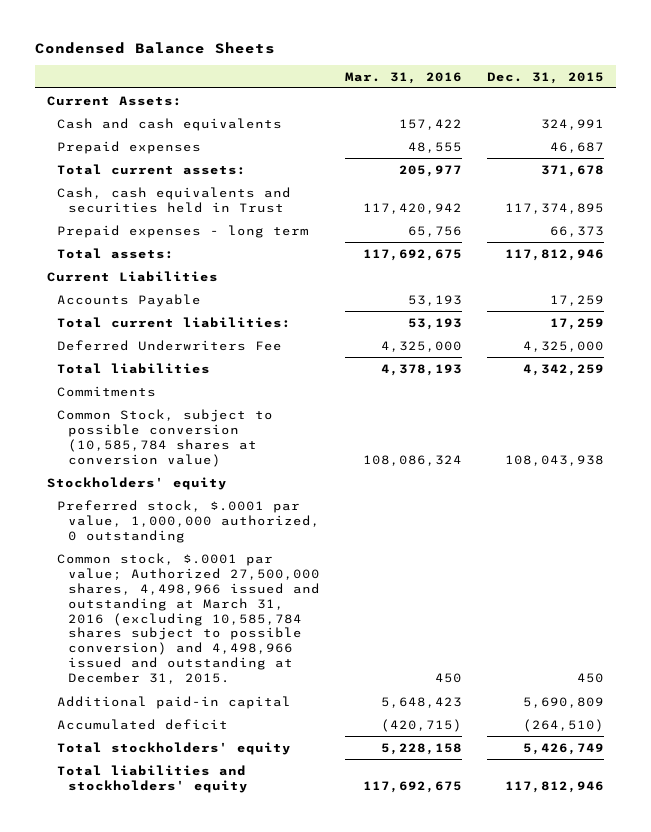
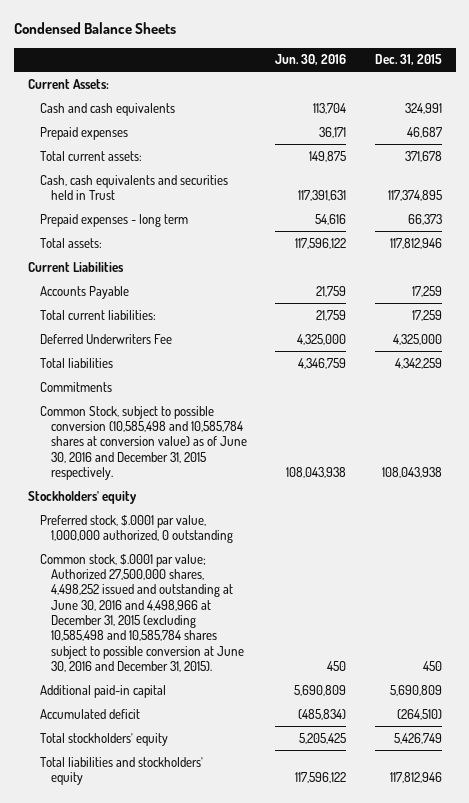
[344,71,462,84] Mar. 31, 2016 -> none
none -> [275,54,347,66] Jun. 30, 2016
[57,408,274,467] Common Stock, subject to possible conversion (10,585,784 shares at conversion value) -> [39,405,248,480] Common Stock, subject to possible conversion (10,585,498 and 10,585,784 shares at conversion value) as of June 30, 2016 and December 31, 2015 respectively.
[57,552,320,685] Common stock, $.0001 par value; Authorized 27,500,000 shares, 4,498,966 issued and outstanding at March 31, 2016 (excluding 10,585,784 shares subject to possible conversion) and 4,498,966 issued and outstanding at December 31, 2015. -> [39,553,245,672] Common stock, $.0001 par value; Authorized 27,500,000 shares, 4,498,252 issued and outstanding at June 30, 2016 and 4,498,966 at December 31, 2015 (excluding 10,585,498 and 10,585,784 shares subject to possible conversion at June 30, 2016 and December 31, 2015).

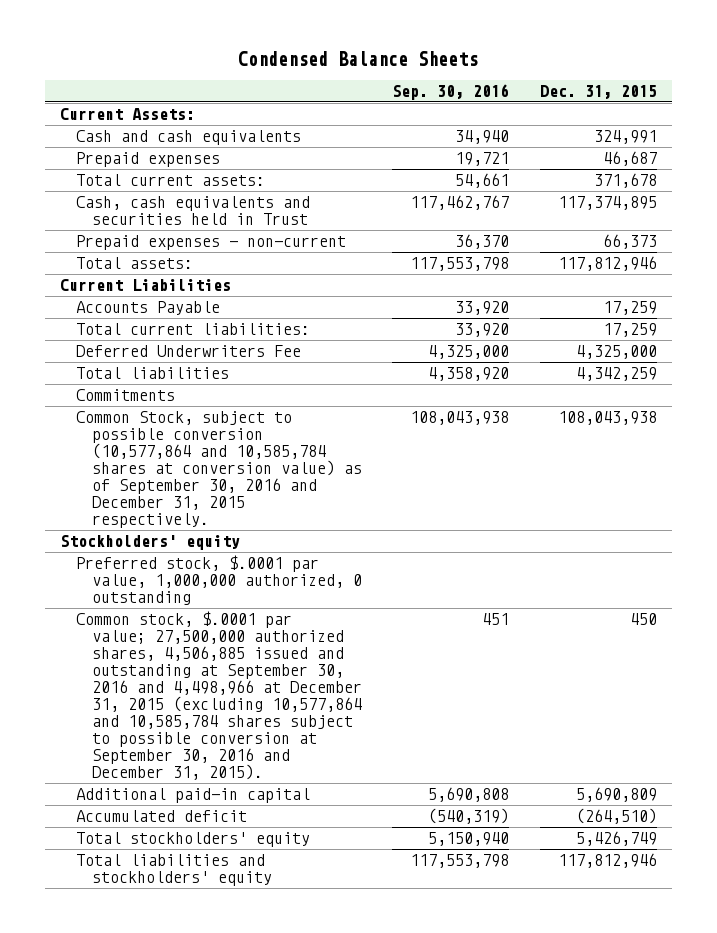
[275,54,347,66] Jun. 30, 2016 -> none
none -> [392,83,510,100] Sep. 30, 2016
[39,213,188,227] Prepaid expenses - long term -> [76,235,347,251] Prepaid expenses - non-current
[39,405,248,480] Common Stock, subject to possible conversion (10,585,498 and 10,585,784 shares at conversion value) as of June 30, 2016 and December 31, 2015 respectively. -> [76,411,362,529] Common Stock, subject to possible conversion (10,577,864 and 10,585,784 shares at conversion value) as of September 30, 2016 and December 31, 2015 respectively.
[39,553,245,672] Common stock, $.0001 par value; Authorized 27,500,000 shares, 4,498,252 issued and outstanding at June 30, 2016 and 4,498,966 at December 31, 2015 (excluding 10,585,498 and 10,585,784 shares subject to possible conversion at June 30, 2016 and December 31, 2015). -> [76,611,362,781] Common stock, $.0001 par value; 27,500,000 authorized shares, 4,506,885 issued and outstanding at September 30, 2016 and 4,498,966 at December 31, 2015 (excluding 10,577,864 and 10,585,784 shares subject to possible conversion at September 30, 2016 and December 31, 2015).

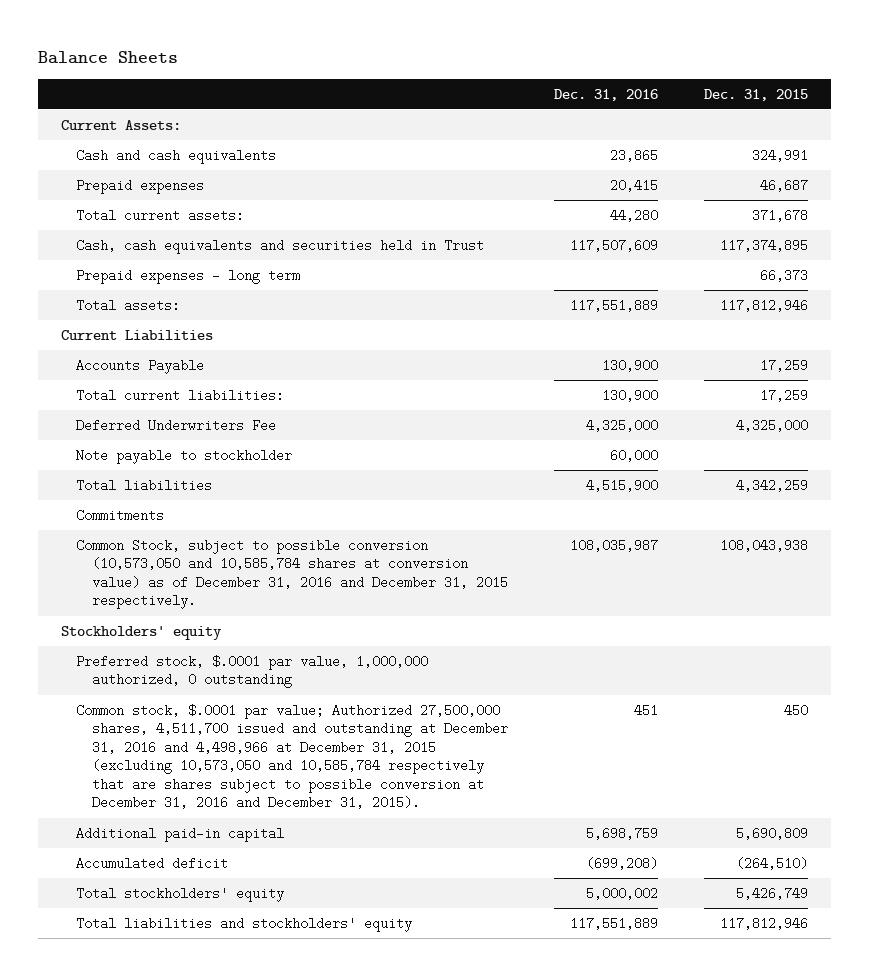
[238,51,479,67] Condensed Balance Sheets -> [37,50,178,64] Balance Sheets
[392,83,510,100] Sep. 30, 2016 -> none
none -> [553,88,658,101] Dec. 31, 2016
[76,235,347,251] Prepaid expenses - non-current -> [76,268,301,284] Prepaid expenses - long term
none -> [76,448,293,464] Note payable to stockholder
[76,411,362,529] Common Stock, subject to possible conversion (10,577,864 and 10,585,784 shares at conversion value) as of September 30, 2016 and December 31, 2015 respectively. -> [76,538,508,610] Common Stock, subject to possible conversion (10,573,050 and 10,585,784 shares at conversion value) as of December 31, 2016 and December 31, 2015 respectively.
[76,611,362,781] Common stock, $.0001 par value; 27,500,000 authorized shares, 4,506,885 issued and outstanding at September 30, 2016 and 4,498,966 at December 31, 2015 (excluding 10,577,864 and 10,585,784 shares subject to possible conversion at September 30, 2016 and December 31, 2015). -> [76,703,508,810] Common stock, $.0001 par value; Authorized 27,500,000 shares, 4,511,700 issued and outstanding at December 31, 2016 and 4,498,966 at December 31, 2015 (excluding 10,573,050 and 10,585,784 respectively that are shares subject to possible conversion at December 31, 2016 and December 31, 2015).

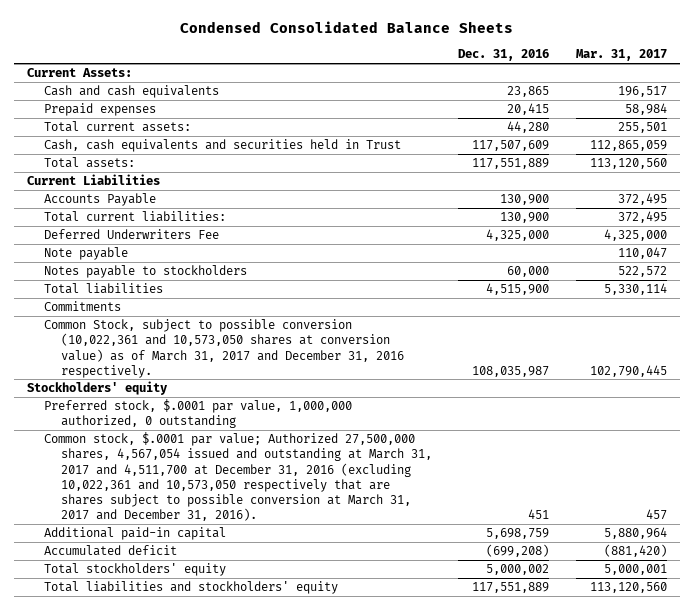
[37,50,178,64] Balance Sheets -> [179,20,513,33] Condensed Consolidated Balance Sheets
[704,88,809,101] Dec. 31, 2015 -> none
none -> [575,49,667,62] Mar. 31, 2017
[76,268,301,284] Prepaid expenses - long term -> none
none -> [43,247,128,261] Note payable
[76,448,293,464] Note payable to stockholder -> [43,265,247,279] Notes payable to stockholders
[76,538,508,610] Common Stock, subject to possible conversion (10,573,050 and 10,585,784 shares at conversion value) as of December 31, 2016 and December 31, 2015 respectively. -> [43,319,404,378] Common Stock, subject to possible conversion (10,022,361 and 10,573,050 shares at conversion value) as of March 31, 2017 and December 31, 2016 respectively.
[76,703,508,810] Common stock, $.0001 par value; Authorized 27,500,000 shares, 4,511,700 issued and outstanding at December 31, 2016 and 4,498,966 at December 31, 2015 (excluding 10,573,050 and 10,585,784 respectively that are shares subject to possible conversion at December 31, 2016 and December 31, 2015). -> [43,432,432,521] Common stock, $.0001 par value; Authorized 27,500,000 shares, 4,567,054 issued and outstanding at March 31, 2017 and 4,511,700 at December 31, 2016 (excluding 10,022,361 and 10,573,050 respectively that are shares subject to possible conversion at March 31, 2017 and December 31, 2016).

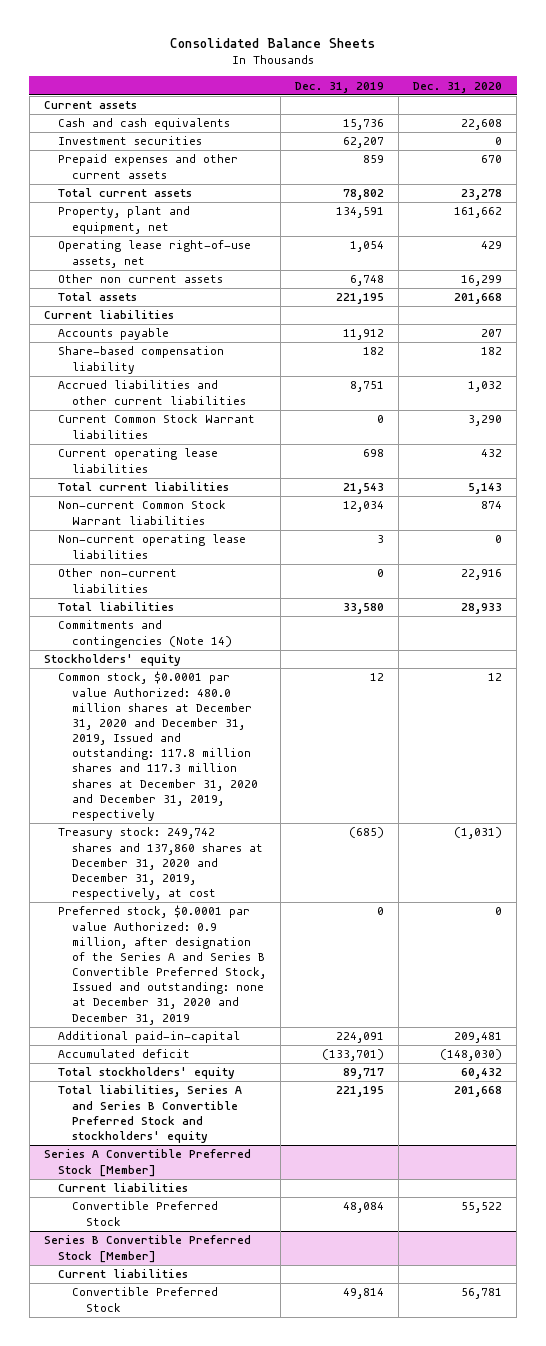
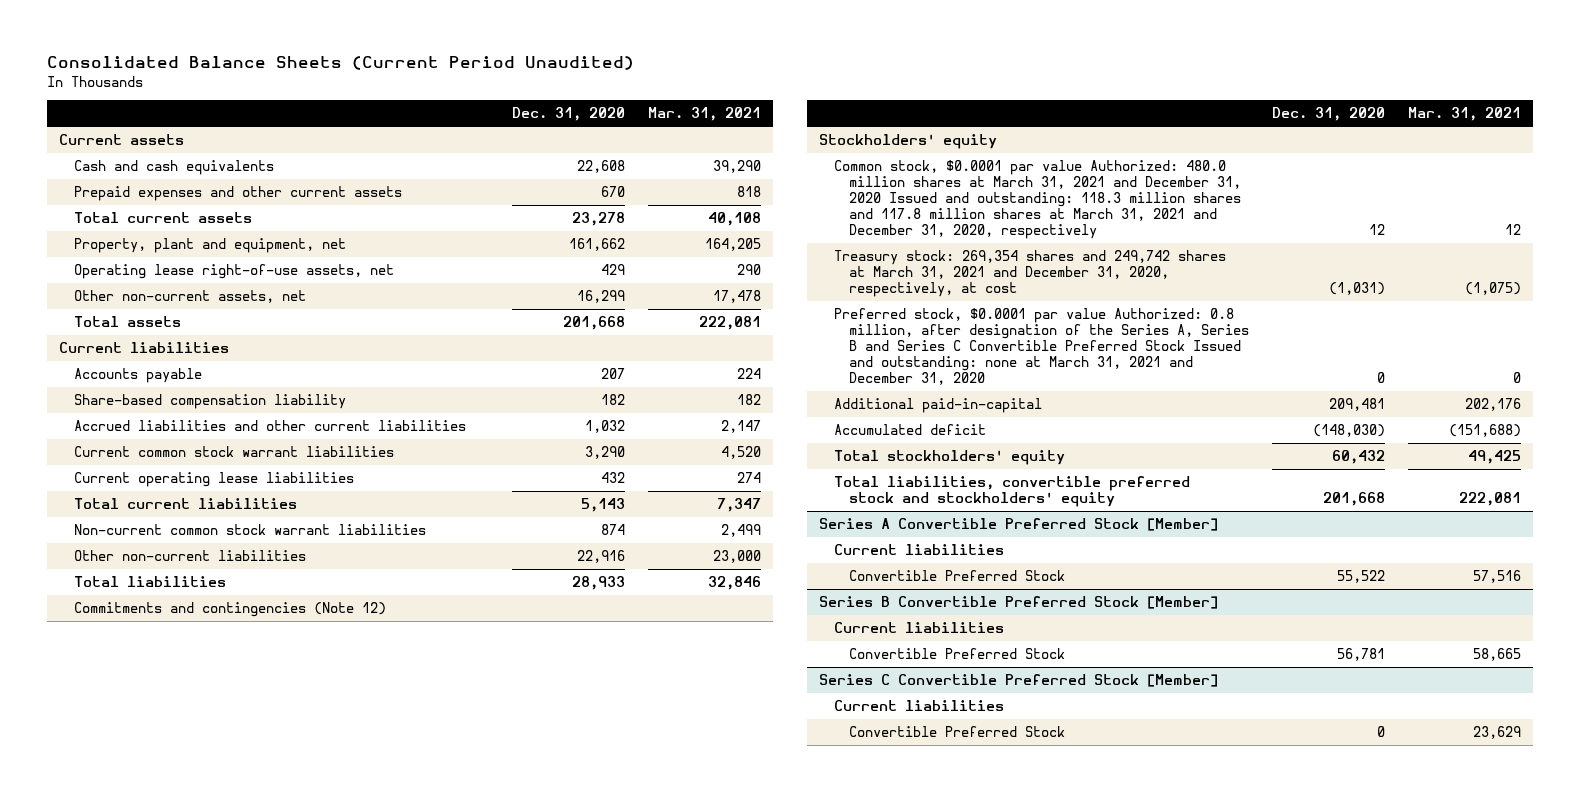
[169,37,375,48] Consolidated Balance Sheets -> [47,56,635,71] Consolidated Balance Sheets (Current Period Unaudited)
[294,81,384,93] Dec. 31, 2019 -> none
none -> [648,107,762,122] Mar. 31, 2021
[57,136,202,146] Investment securities -> none
[57,274,223,284] Other non current assets -> [73,290,306,304] Other non-current assets, net
[57,414,255,439] Current Common Stock Warrant liabilities -> [73,446,394,458] Current common stock warrant liabilities
[57,534,246,559] Non-current operating lease liabilities -> none
[57,500,226,525] Non-current Common Stock Warrant liabilities -> [73,524,426,536] Non-current common stock warrant liabilities
[57,620,232,648] Commitments and contingencies (Note 14) -> [73,602,386,618] Commitments and contingencies (Note 12)
[57,671,258,821] Common stock, $0.0001 par value Authorized: 480.0 million shares at December 31, 2020 and December 31, 2019, Issued and outstanding: 117.8 million shares and 117.3 million shares at December 31, 2020 and December 31, 2019, respectively -> [833,160,1241,239] Common stock, $0.0001 par value Authorized: 480.0 million shares at March 31, 2021 and December 31, 2020 Issued and outstanding: 118.3 million shares and 117.8 million shares at March 31, 2021 and December 31, 2020, respectively
[57,827,263,901] Treasury stock: 249,742 shares and 137,860 shares at December 31, 2020 and December 31, 2019, respectively, at cost -> [833,250,1226,298] Treasury stock: 269,354 shares and 249,742 shares at March 31, 2021 and December 31, 2020, respectively, at cost
[57,905,266,1025] Preferred stock, $0.0001 par value Authorized: 0.9 million, after designation of the Series A and Series B Convertible Preferred Stock, Issued and outstanding: none at December 31, 2020 and December 31, 2019 -> [833,308,1249,385] Preferred stock, $0.0001 par value Authorized: 0.8 million, after designation of the Series A, Series B and Series C Convertible Preferred Stock Issued and outstanding: none at March 31, 2021 and December 31, 2020
[57,1085,242,1143] Total liabilities, Series A and Series B Convertible Preferred Stock and stockholders' equity -> [833,476,1190,508] Total liabilities, convertible preferred stock and stockholders' equity
none -> [818,674,1218,688] Series C Convertible Preferred Stock [Member]
none -> [833,700,1004,712] Current liabilities
none -> [848,726,1065,738] Convertible Preferred Stock

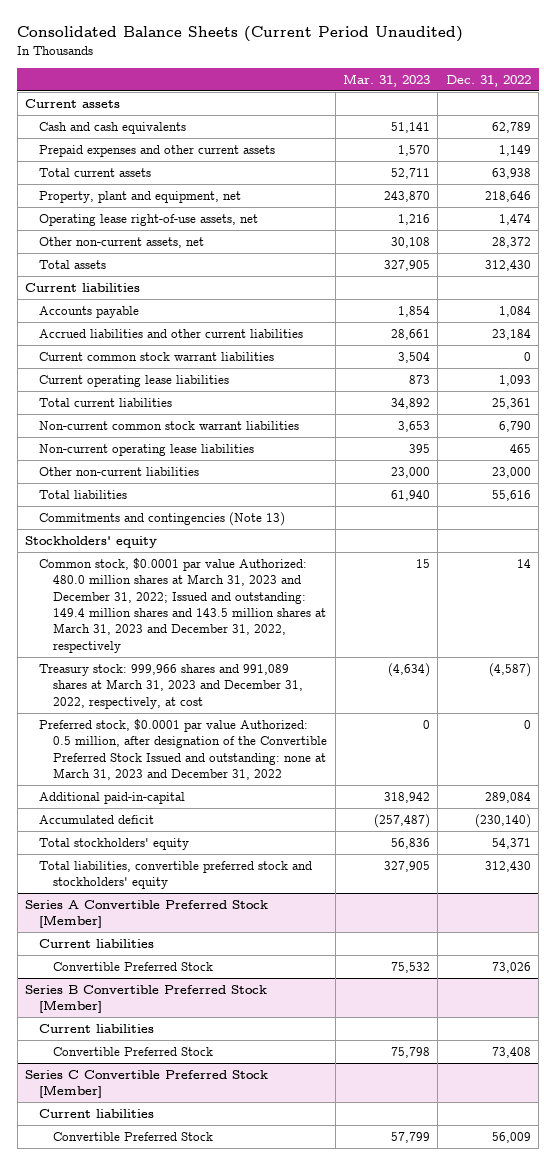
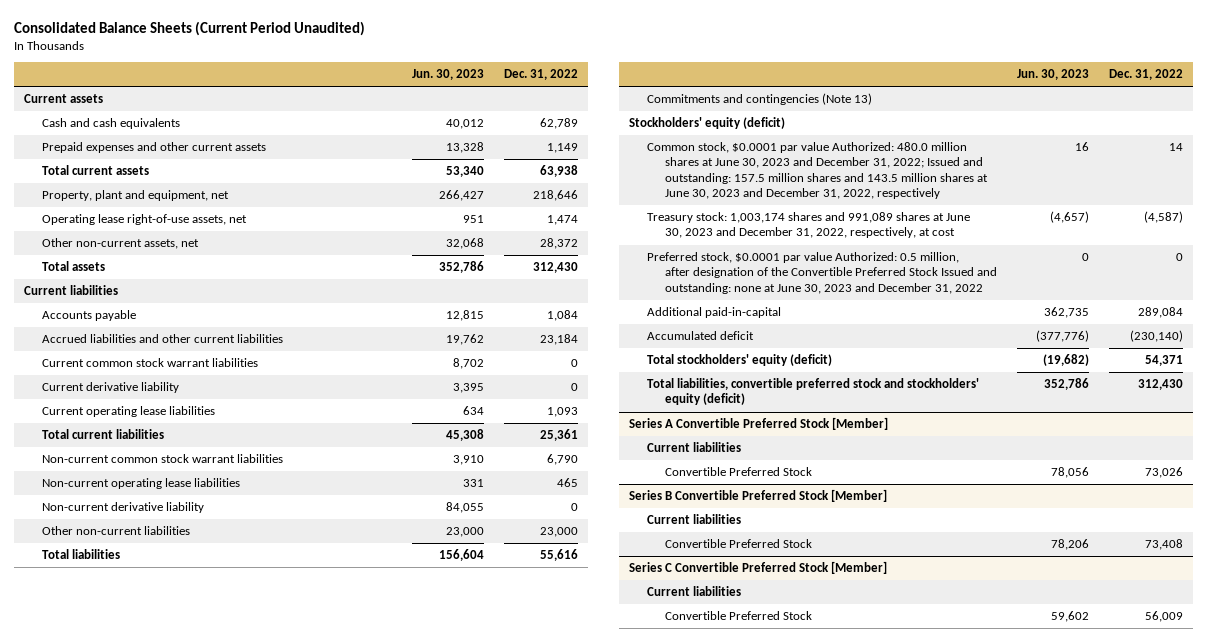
[343,73,431,87] Mar. 31, 2023 -> none
none -> [411,69,484,81] Jun. 30, 2023
none -> [41,382,179,394] Current derivative liability
none -> [41,502,204,514] Non-current derivative liability
[25,535,158,548] Stockholders' equity -> [628,117,785,130] Stockholders' equity (deficit)
[39,557,327,653] Common stock, $0.0001 par value Authorized: 480.0 million shares at March 31, 2023 and December 31, 2022; Issued and outstanding: 149.4 million shares and 143.5 million shares at March 31, 2023 and December 31, 2022, respectively -> [646,142,988,200] Common stock, $0.0001 par value Authorized: 480.0 million shares at June 30, 2023 and December 31, 2022; Issued and outstanding: 157.5 million shares and 143.5 million shares at June 30, 2023 and December 31, 2022, respectively
[39,663,304,709] Treasury stock: 999,966 shares and 991,089 shares at March 31, 2023 and December 31, 2022, respectively, at cost -> [646,212,970,239] Treasury stock: 1,003,174 shares and 991,089 shares at June 30, 2023 and December 31, 2022, respectively, at cost
[39,718,328,780] Preferred stock, $0.0001 par value Authorized: 0.5 million, after designation of the Convertible Preferred Stock Issued and outstanding: none at March 31, 2023 and December 31, 2022 -> [646,252,997,294] Preferred stock, $0.0001 par value Authorized: 0.5 million, after designation of the Convertible Preferred Stock Issued and outstanding: none at June 30, 2023 and December 31, 2022
[39,837,190,850] Total stockholders' equity -> [646,354,832,367] Total stockholders' equity (deficit)
[39,860,313,890] Total liabilities, convertible preferred stock and stockholders' equity -> [646,378,979,406] Total liabilities, convertible preferred stock and stockholders' equity (deficit)

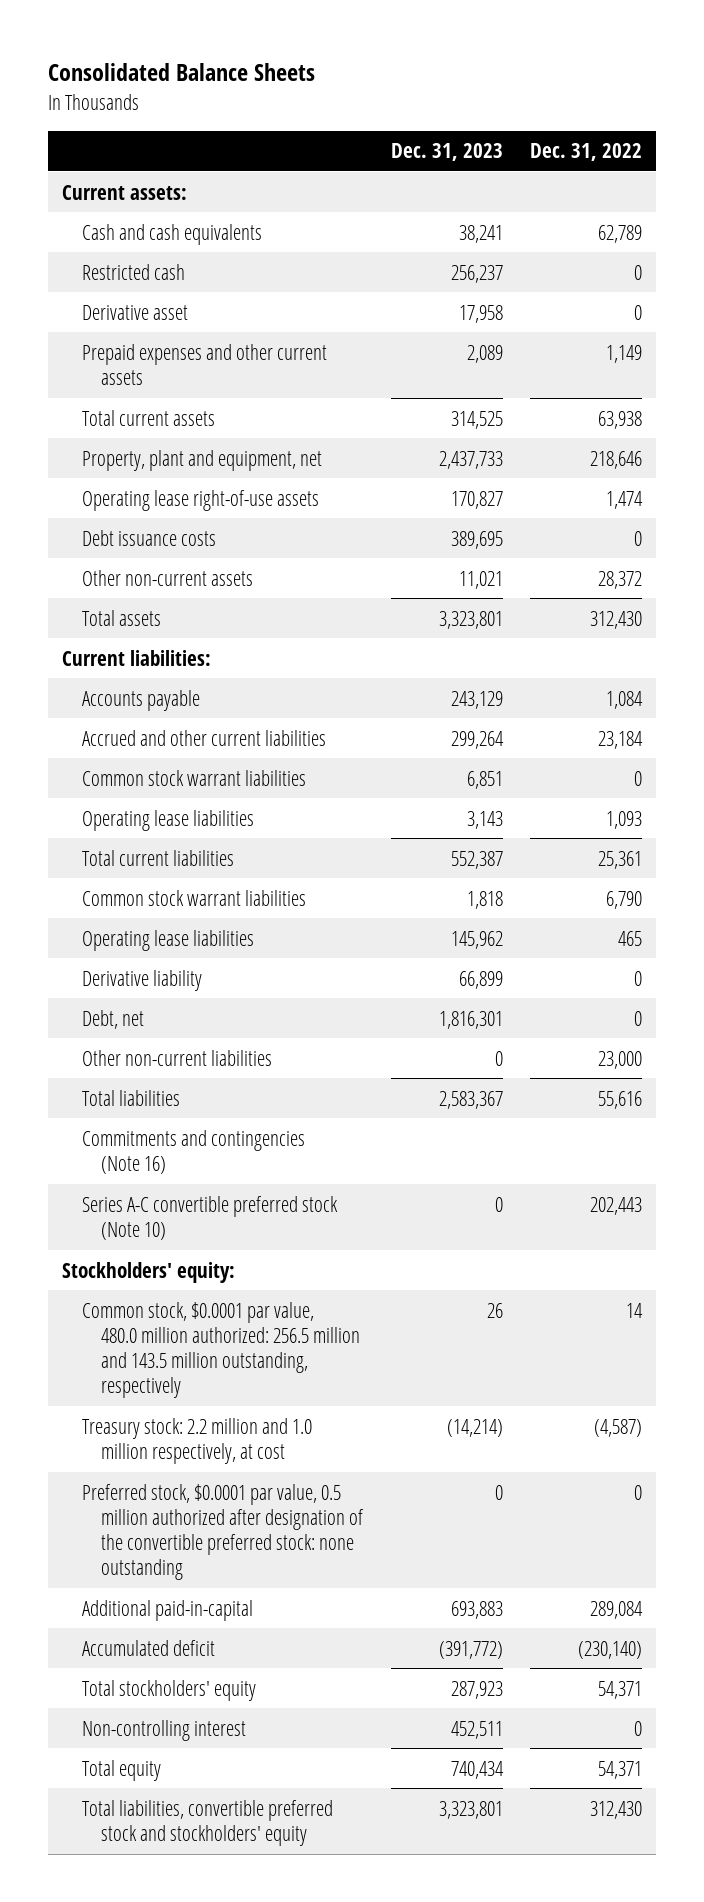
[13,21,365,37] Consolidated Balance Sheets (Current Period Unaudited) -> [48,63,316,82] Consolidated Balance Sheets
[411,69,484,81] Jun. 30, 2023 -> none
none -> [390,143,503,162] Dec. 31, 2023
[23,94,103,104] Current assets -> [62,184,188,200] Current assets:
none -> [81,263,185,280] Restricted cash
none -> [81,304,188,320] Derivative asset
[41,214,247,226] Operating lease right-of-use assets, net -> [81,489,319,511] Operating lease right-of-use assets
none -> [81,529,216,546] Debt issuance costs
[41,238,199,250] Other non-current assets, net -> [81,569,253,586] Other non-current assets
[23,285,118,296] Current liabilities -> [62,649,212,666] Current liabilities:
[41,382,179,394] Current derivative liability -> none
[41,334,283,344] Accrued liabilities and other current liabilities -> [81,729,326,746] Accrued and other current liabilities
[41,358,258,368] Current common stock warrant liabilities -> [81,769,306,786] Common stock warrant liabilities
[41,406,215,418] Current operating lease liabilities -> [81,809,254,831] Operating lease liabilities
[41,454,283,464] Non-current common stock warrant liabilities -> [81,889,306,906] Common stock warrant liabilities
[41,478,240,490] Non-current operating lease liabilities -> [81,929,254,951] Operating lease liabilities
[41,502,204,514] Non-current derivative liability -> [81,969,202,991] Derivative liability
none -> [81,1009,144,1029] Debt, net
[646,93,872,106] Commitments and contingencies (Note 13) -> [81,1129,305,1174] Commitments and contingencies (Note 16)
none -> [81,1195,338,1240] Series A-C convertible preferred stock (Note 10)
[628,117,785,130] Stockholders' equity (deficit) -> [62,1261,236,1283] Stockholders' equity:
[646,142,988,200] Common stock, $0.0001 par value Authorized: 480.0 million shares at June 30, 2023 and December 31, 2022; Issued and outstanding: 157.5 million shares and 143.5 million shares at June 30, 2023 and December 31, 2022, respectively -> [81,1301,361,1399] Common stock, $0.0001 par value, 480.0 million authorized: 256.5 million and 143.5 million outstanding, respectively
[646,212,970,239] Treasury stock: 1,003,174 shares and 991,089 shares at June 30, 2023 and December 31, 2022, respectively, at cost -> [81,1417,312,1464] Treasury stock: 2.2 million and 1.0 million respectively, at cost
[646,252,997,294] Preferred stock, $0.0001 par value Authorized: 0.5 million, after designation of the Convertible Preferred Stock Issued and outstanding: none at June 30, 2023 and December 31, 2022 -> [81,1483,365,1581] Preferred stock, $0.0001 par value, 0.5 million authorized after designation of the convertible preferred stock: none outstanding
[628,417,888,431] Series A Convertible Preferred Stock [Member] -> none
[646,442,741,453] Current liabilities -> none
[664,467,812,477] Convertible Preferred Stock -> none
[628,489,887,503] Series B Convertible Preferred Stock [Member] -> none
[646,514,741,525] Current liabilities -> none
[664,539,812,549] Convertible Preferred Stock -> none
[628,561,887,575] Series C Convertible Preferred Stock [Member] -> none
[646,586,741,597] Current liabilities -> none
[664,611,812,621] Convertible Preferred Stock -> none
[646,354,832,367] Total stockholders' equity (deficit) -> [81,1679,256,1701] Total stockholders' equity
none -> [81,1719,246,1741] Non-controlling interest
none -> [81,1759,161,1781] Total equity
[646,378,979,406] Total liabilities, convertible preferred stock and stockholders' equity (deficit) -> [81,1799,333,1846] Total liabilities, convertible preferred stock and stockholders' equity

